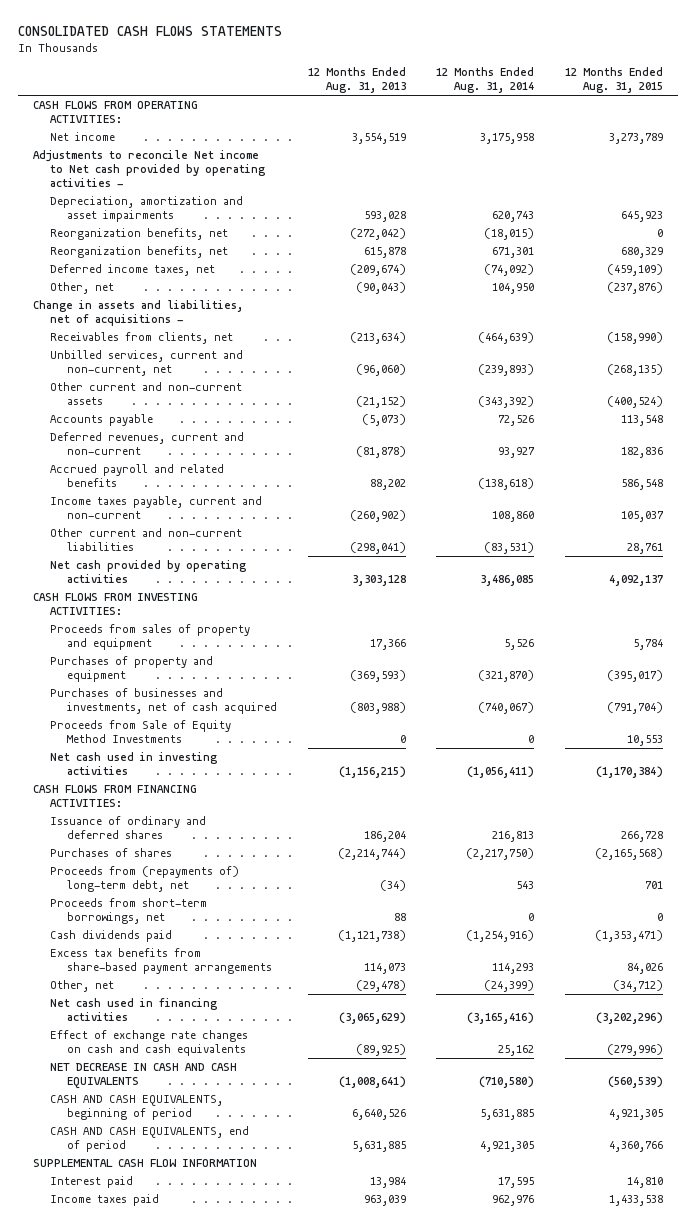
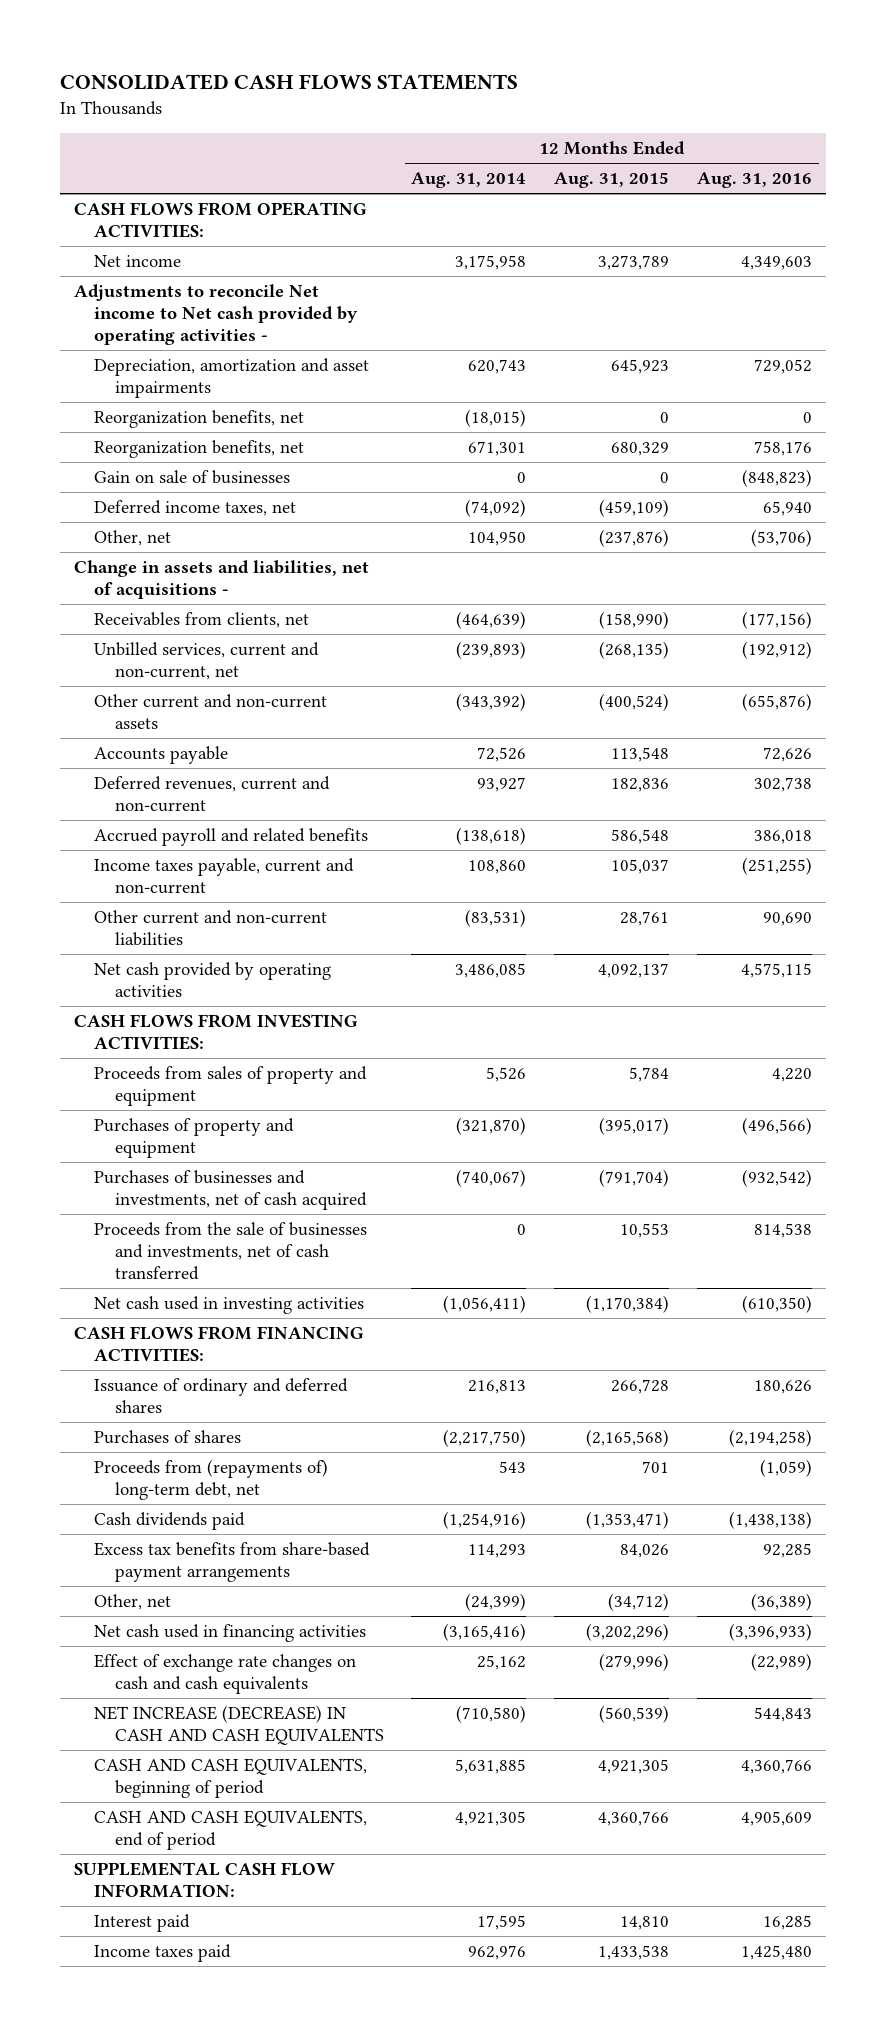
[307,67,406,94] 12 Months Ended Aug. 31, 2013 -> none
none -> [697,172,813,189] Aug. 31, 2016
none -> [94,470,291,485] Gain on sale of businesses
[50,719,232,744] Proceeds from Sale of Equity Method Investments -> [94,1222,368,1281] Proceeds from the sale of businesses and investments, net of cash transferred
[50,897,208,925] Proceeds from short-term borrowings, net -> none
[50,1062,238,1090] NET DECREASE IN CASH AND CASH EQUIVALENTS -> [94,1705,384,1746] NET INCREASE (DECREASE) IN CASH AND CASH EQUIVALENTS
[33,1158,258,1167] SUPPLEMENTAL CASH FLOW INFORMATION -> [73,1862,335,1899] SUPPLEMENTAL CASH FLOW INFORMATION:

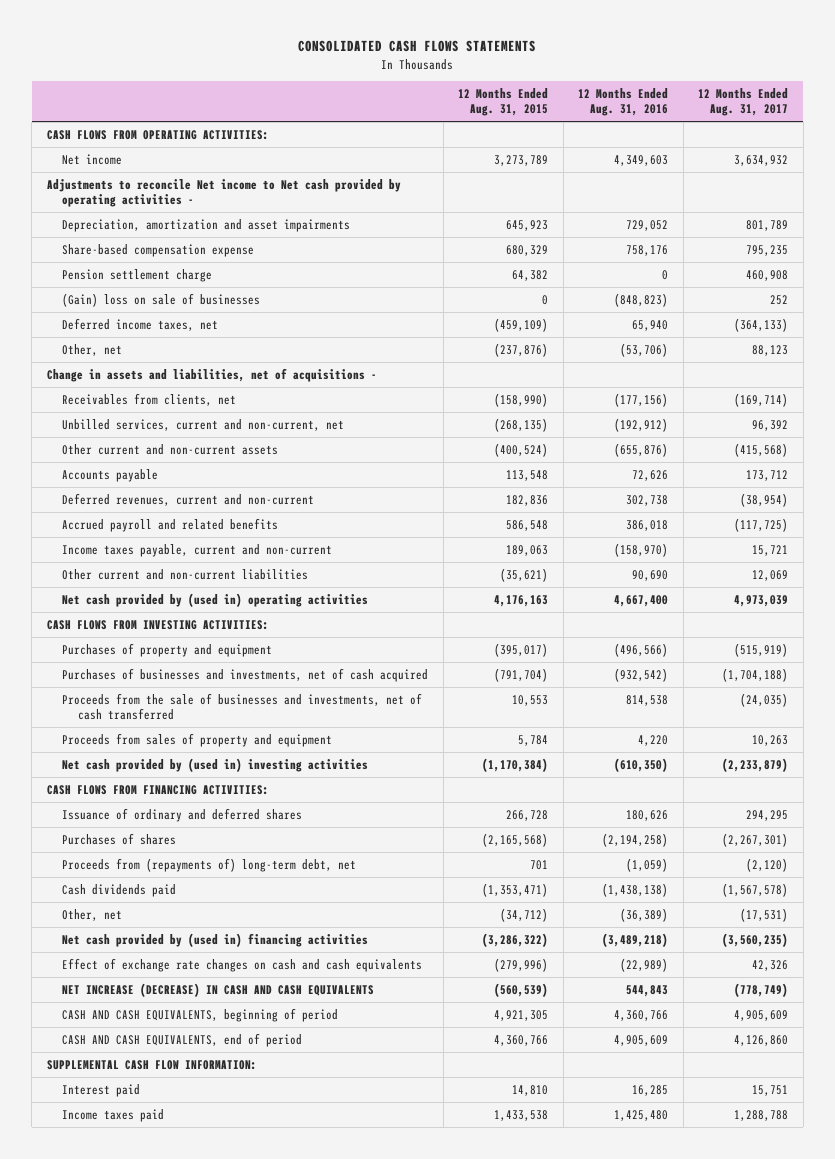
[411,172,527,189] Aug. 31, 2014 -> none
none -> [698,88,789,117] 12 Months Ended Aug. 31, 2017
[94,410,305,429] Reorganization benefits, net -> none
[94,440,305,459] Reorganization benefits, net -> [62,243,255,257] Share-based compensation expense
none -> [62,268,213,282] Pension settlement charge
[94,470,291,485] Gain on sale of businesses -> [62,292,261,307] (Gain) loss on sale of businesses
[611,859,670,875] 105,037 -> [506,544,549,556] 189,063
[742,857,813,876] (251,255) -> [614,542,669,557] (158,970)
[620,911,670,927] 28,761 -> [500,567,549,582] (35,621)
[94,962,332,998] Net cash provided by operating activities -> [62,592,369,607] Net cash provided by (used in) operating activities
[598,963,670,979] 4,092,137 -> [494,594,549,607] 4,176,163
[741,963,813,979] 4,575,115 -> [614,594,669,607] 4,667,400
[94,1066,368,1107] Proceeds from sales of property and equipment -> [62,732,333,747] Proceeds from sales of property and equipment
[94,1296,365,1315] Net cash used in investing activities -> [62,757,369,772] Net cash provided by (used in) investing activities
[94,1542,371,1583] Excess tax benefits from share-based payment arrangements -> none
[94,1624,367,1643] Net cash used in financing activities -> [62,932,369,947] Net cash provided by (used in) financing activities
[586,1623,670,1642] (3,202,296) -> [482,932,549,947] (3,286,322)
[729,1623,813,1642] (3,396,933) -> [602,932,669,947] (3,489,218)

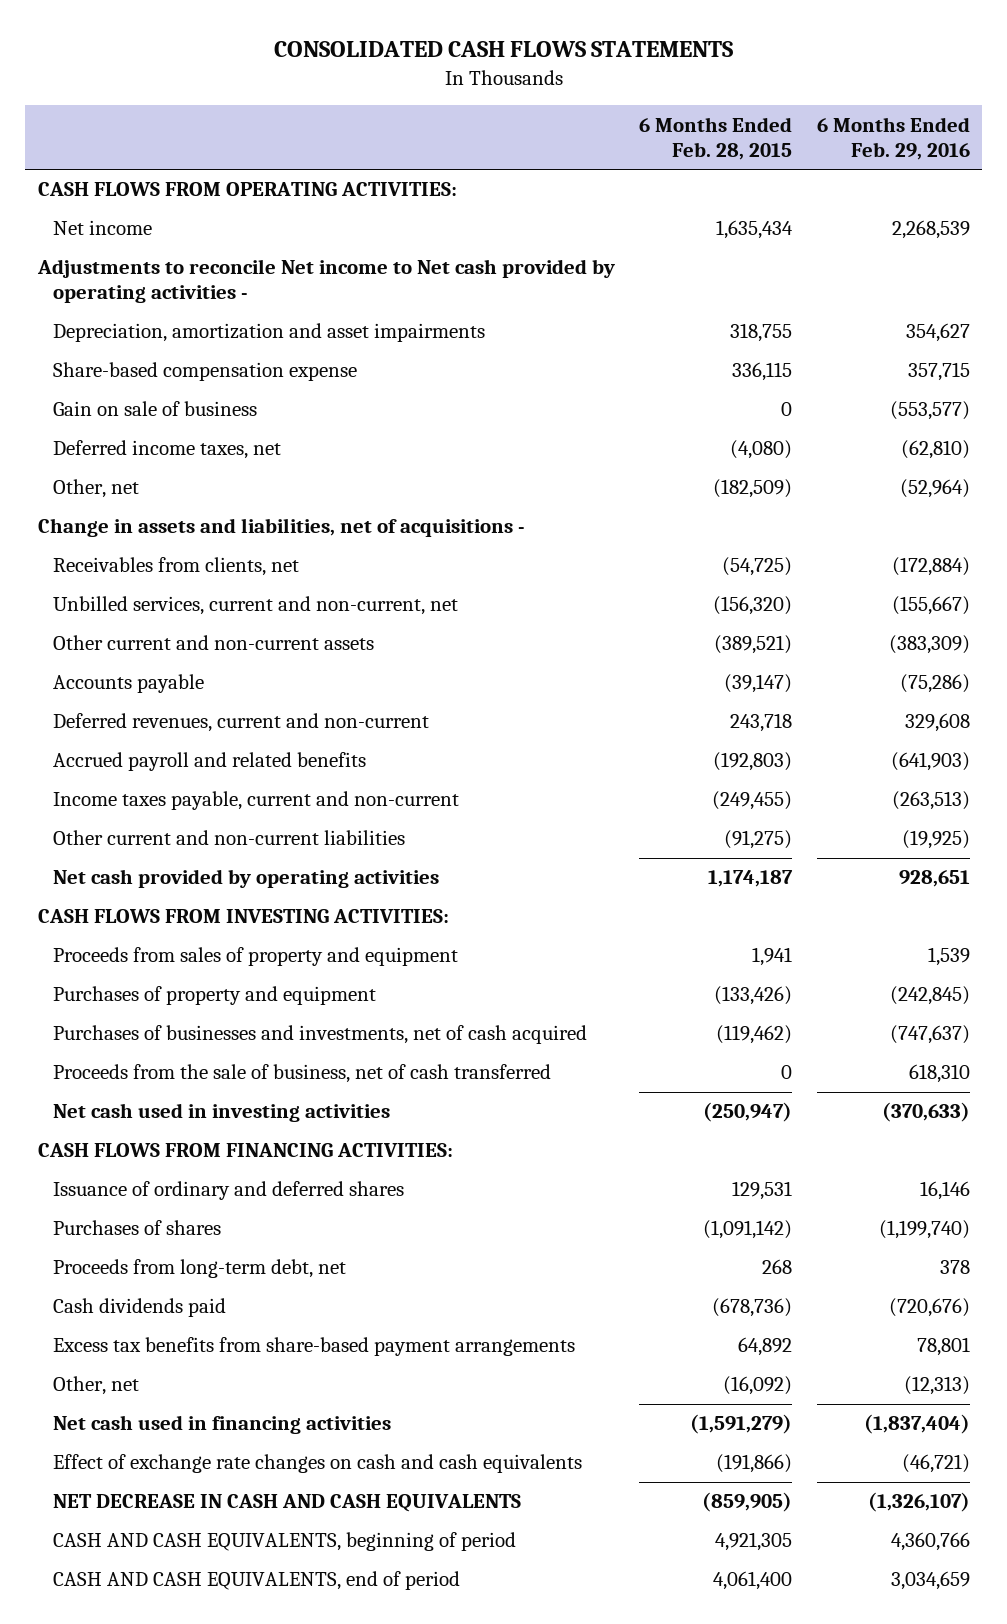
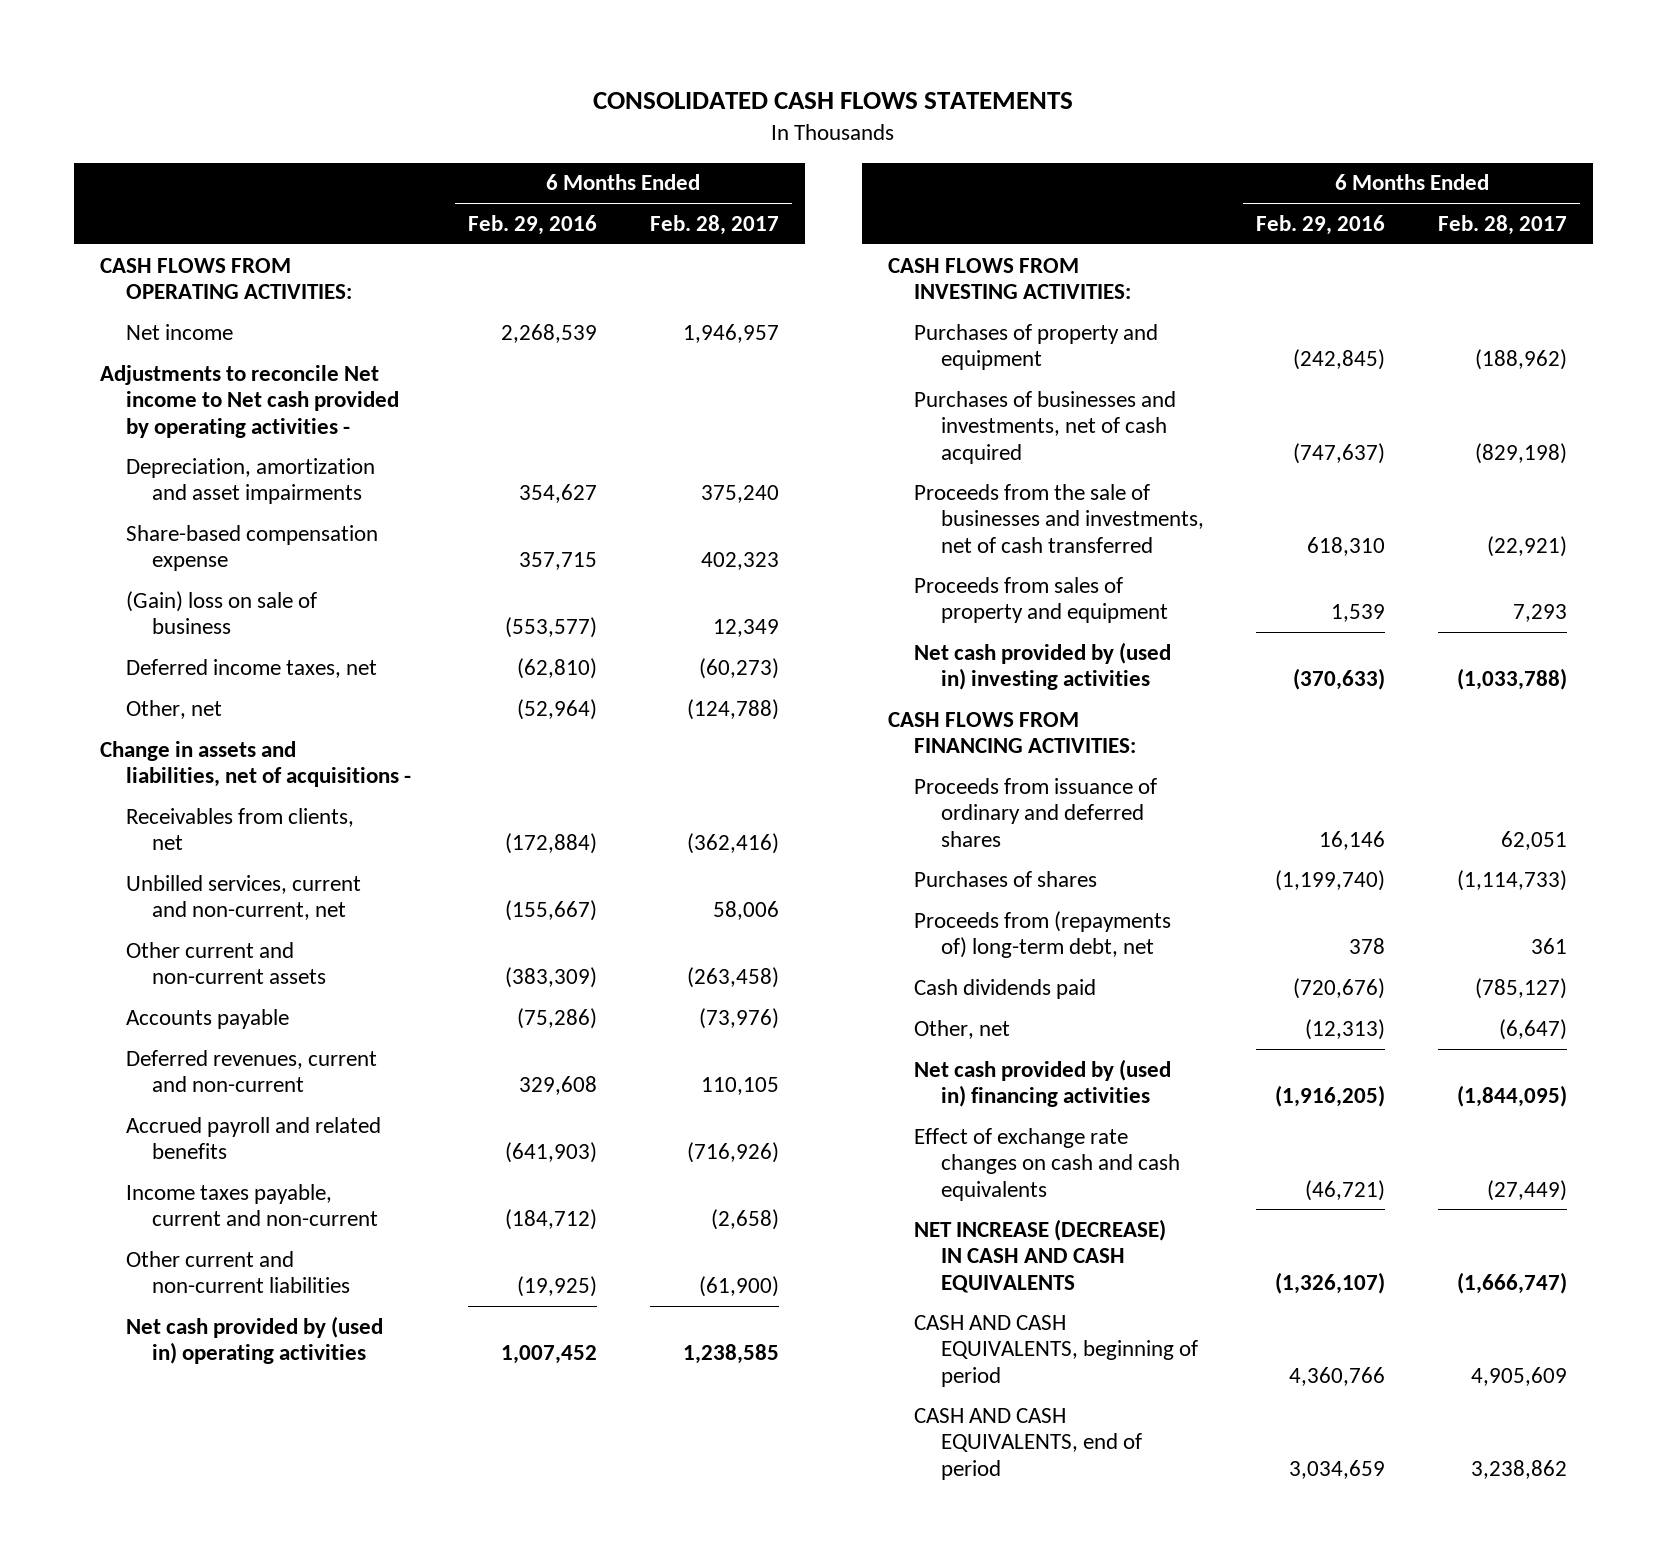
[639,116,793,160] 6 Months Ended Feb. 28, 2015 -> none
none -> [649,214,779,235] Feb. 28, 2017
[52,401,257,417] Gain on sale of business -> [126,590,318,635] (Gain) loss on sale of business
[891,791,970,811] (263,513) -> [504,1209,597,1231] (184,712)
[52,869,439,889] Net cash provided by operating activities -> [126,1315,384,1365] Net cash provided by (used in) operating activities
[898,870,970,888] 928,651 -> [500,1345,597,1365] 1,007,452
[52,1064,551,1084] Proceeds from the sale of business, net of cash transferred -> [914,483,1204,553] Proceeds from the sale of businesses and investments, net of cash transferred
[52,947,458,967] Proceeds from sales of property and equipment -> [914,576,1168,624] Proceeds from sales of property and equipment
[52,1103,390,1123] Net cash used in investing activities -> [914,641,1172,691] Net cash provided by (used in) investing activities
[52,1181,404,1201] Issuance of ordinary and deferred shares -> [914,777,1158,847] Proceeds from issuance of ordinary and deferred shares
[52,1259,346,1279] Proceeds from long-term debt, net -> [914,910,1172,959] Proceeds from (repayments of) long-term debt, net
[52,1337,575,1357] Excess tax benefits from share-based payment arrangements -> none
[52,1415,391,1435] Net cash used in financing activities -> [914,1058,1172,1108] Net cash provided by (used in) financing activities
[863,1414,970,1435] (1,837,404) -> [1275,1085,1386,1108] (1,916,205)
[52,1494,521,1513] NET DECREASE IN CASH AND CASH EQUIVALENTS -> [914,1218,1167,1293] NET INCREASE (DECREASE) IN CASH AND CASH EQUIVALENTS

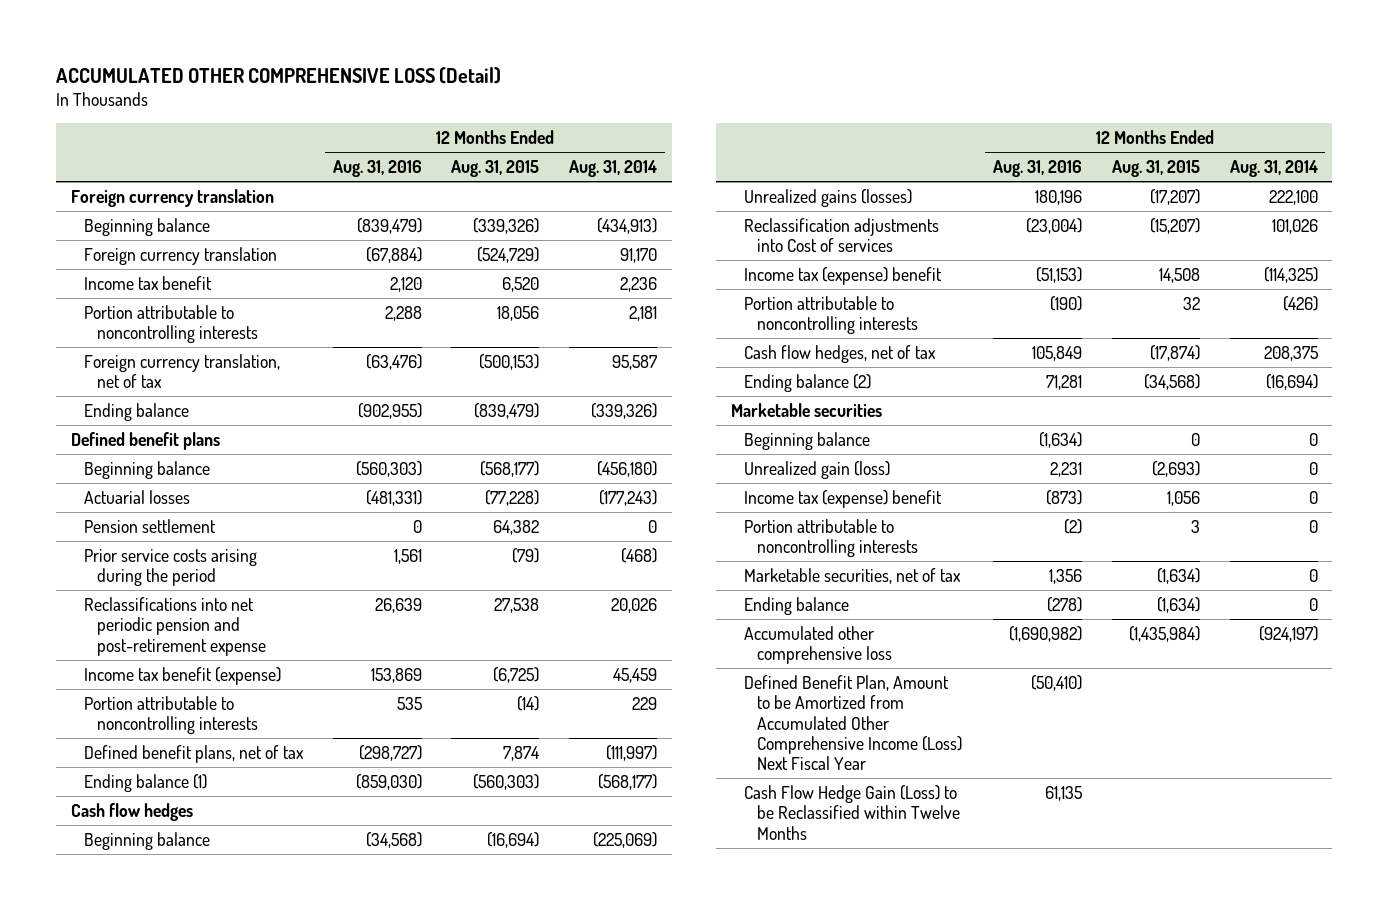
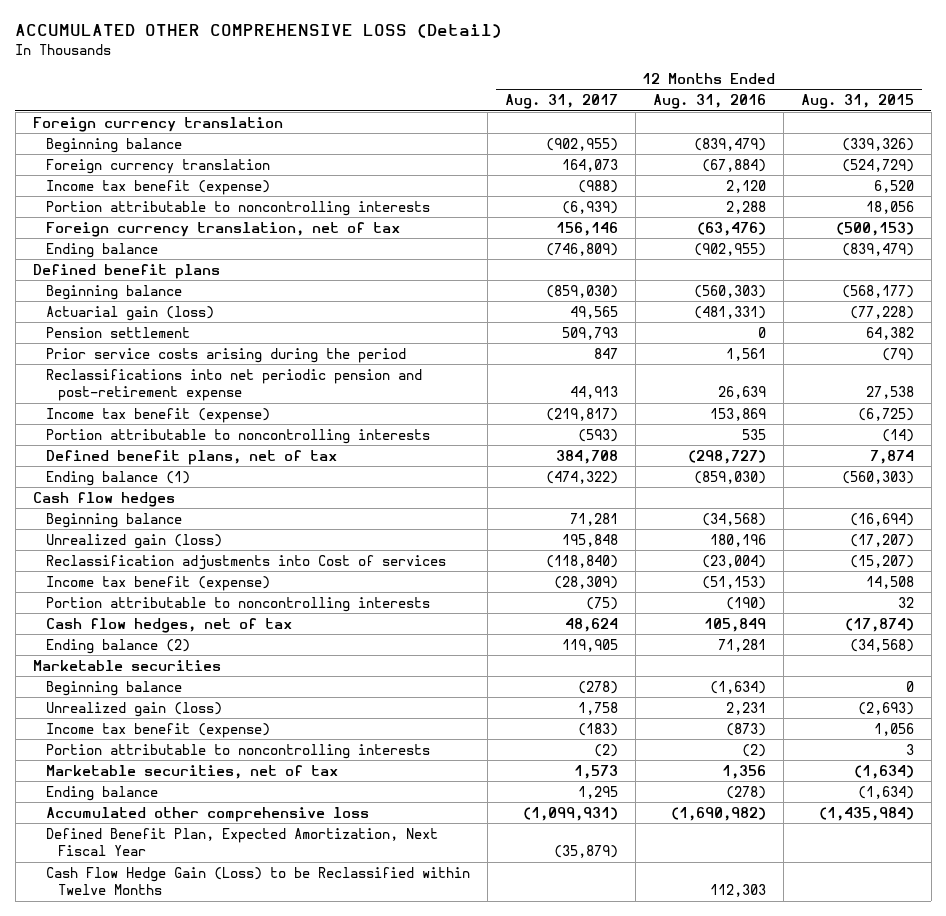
[569,160,658,178] Aug. 31, 2014 -> none
none -> [504,94,618,110] Aug. 31, 2017
[83,275,212,290] Income tax benefit -> [45,179,270,195] Income tax benefit (expense)
[83,489,190,504] Actuarial losses -> [45,305,214,321] Actuarial gain (loss)
[743,188,912,207] Unrealized gains (losses) -> [45,533,222,549] Unrealized gain (loss)
[743,266,942,285] Income tax (expense) benefit -> [45,575,270,591] Income tax benefit (expense)
[743,489,942,508] Income tax (expense) benefit -> [45,722,270,738] Income tax benefit (expense)
[743,674,963,771] Defined Benefit Plan, Amount to be Amortized from Accumulated Other Comprehensive Income (Loss) Next Fiscal Year -> none
none -> [45,827,438,857] Defined Benefit Plan, Expected Amortization, Next Fiscal Year
[1044,785,1082,801] 61,135 -> [709,884,766,898] 112,303

